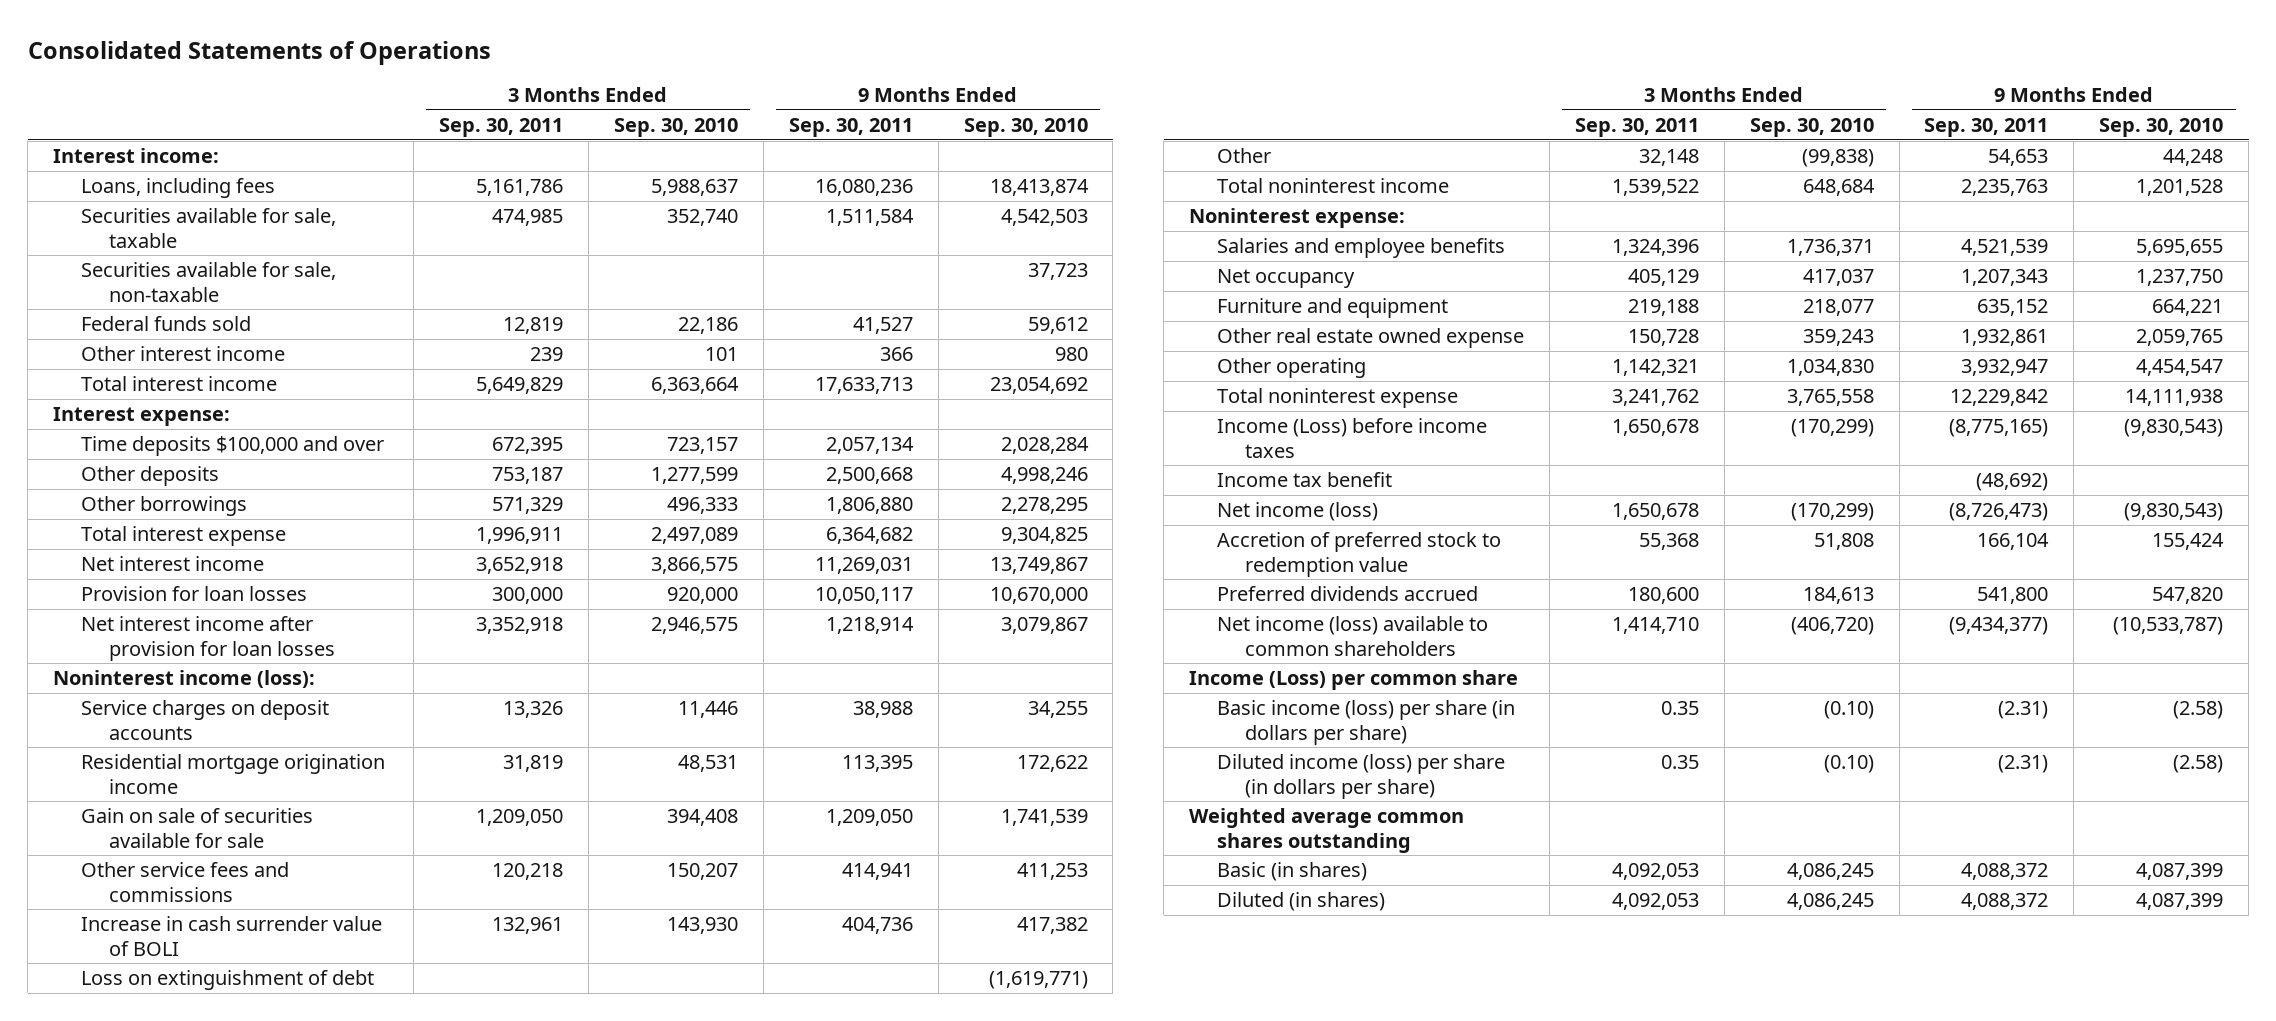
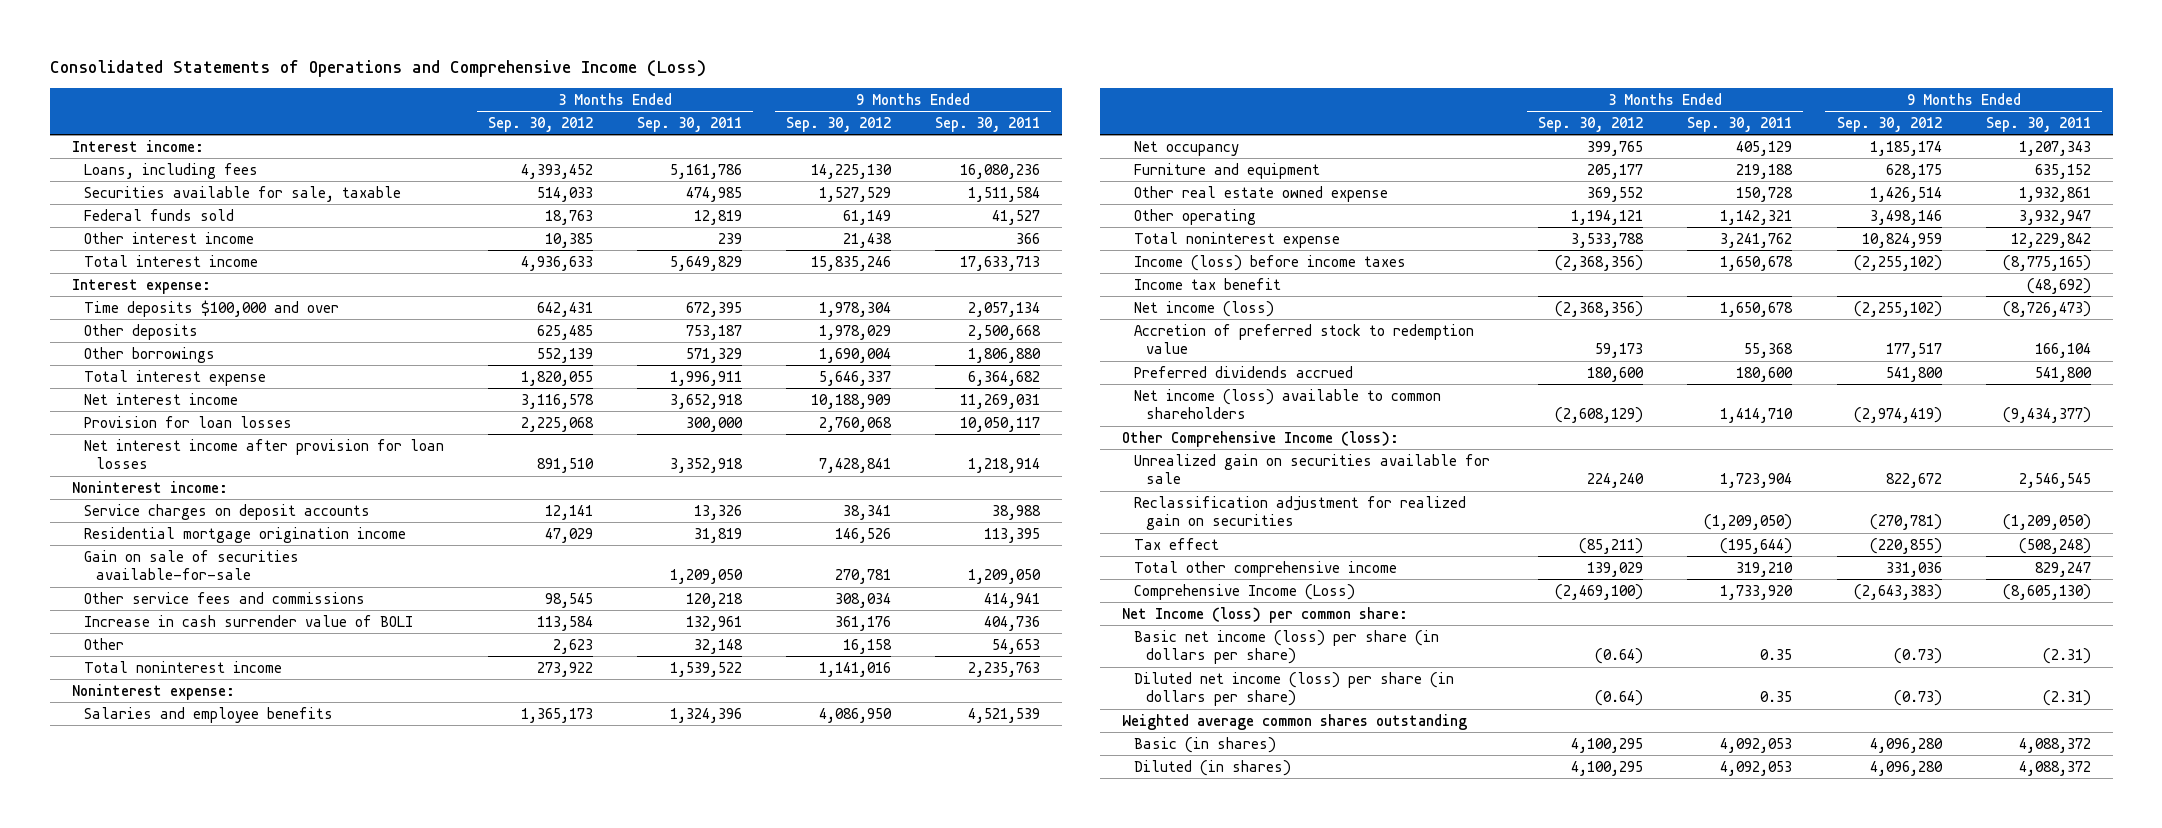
[27,41,491,66] Consolidated Statements of Operations -> [49,60,706,78] Consolidated Statements of Operations and Comprehensive Income (Loss)
[613,117,738,137] Sep. 30, 2010 -> none
[963,117,1088,137] Sep. 30, 2010 -> none
none -> [487,117,593,133] Sep. 30, 2012
none -> [785,117,891,133] Sep. 30, 2012
[80,262,336,302] Securities available for sale, non-taxable -> none
[53,670,316,689] Noninterest income (loss): -> [71,480,228,493] Noninterest income:
[80,808,313,848] Gain on sale of securities available for sale -> [83,549,299,581] Gain on sale of securities available-for-sale
[80,970,374,991] Loss on extinguishment of debt -> none
[1216,418,1487,458] Income (Loss) before income taxes -> [1134,254,1407,271] Income (loss) before income taxes
none -> [1122,430,1400,447] Other Comprehensive Income (loss):
none -> [1134,453,1491,485] Unrealized gain on securities available for sale
none -> [1134,495,1467,531] Reclassification adjustment for realized gain on securities
none -> [1134,537,1220,550] Tax effect
none -> [1134,560,1398,577] Total other comprehensive income
none -> [1134,583,1356,600] Comprehensive Income (Loss)
[1188,670,1518,691] Income (Loss) per common share -> [1122,606,1409,623] Net Income (loss) per common share:
[1216,700,1515,745] Basic income (loss) per share (in dollars per share) -> [1134,629,1440,665] Basic net income (loss) per share (in dollars per share)
[1216,754,1505,799] Diluted income (loss) per share (in dollars per share) -> [1134,671,1455,707] Diluted net income (loss) per share (in dollars per share)

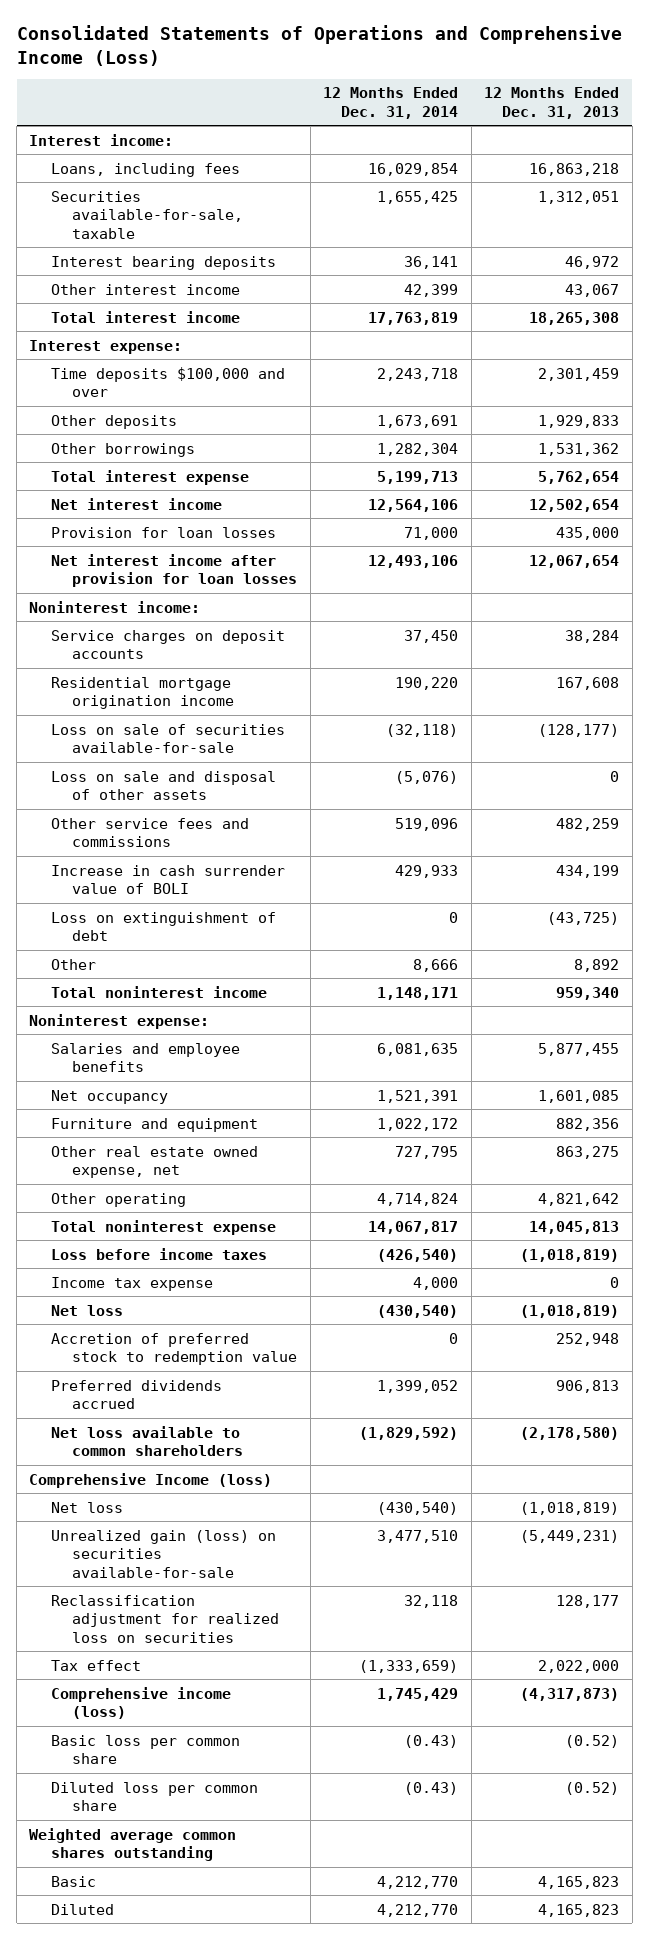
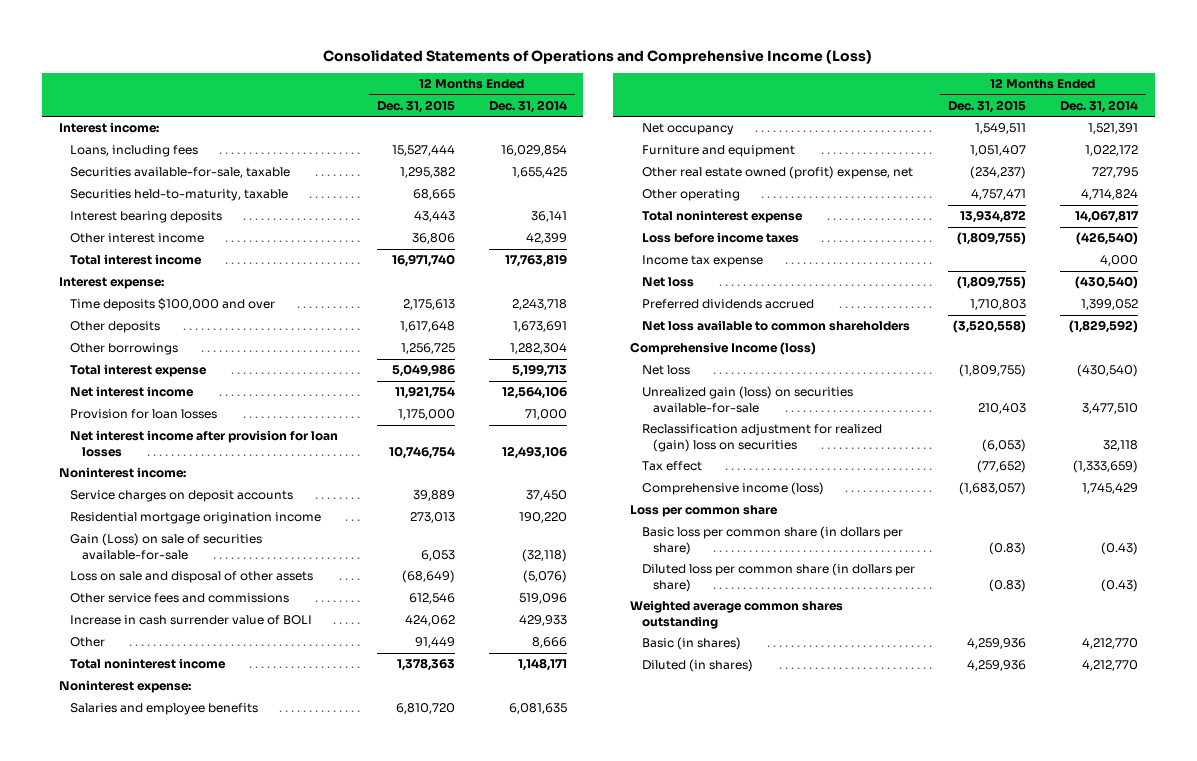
[484,87,620,119] 12 Months Ended Dec. 31, 2013 -> none
none -> [376,99,455,113] Dec. 31, 2015
none -> [70,189,289,202] Securities held-to-maturity, taxable
[50,723,285,754] Loss on sale of securities available-for-sale -> [70,533,263,560] Gain (Loss) on sale of securities available-for-sale
[50,911,276,942] Loss on extinguishment of debt -> none
[50,1145,258,1179] Other real estate owned expense, net -> [641,166,913,180] Other real estate owned (profit) expense, net
[50,1332,298,1366] Accretion of preferred stock to redemption value -> none
[50,1594,280,1643] Reclassification adjustment for realized loss on securities -> [641,424,882,452] Reclassification adjustment for realized (gain) loss on securities
none -> [630,505,779,518] Loss per common share
[50,1734,240,1765] Basic loss per common share -> [641,526,903,555] Basic loss per common share (in dollars per share)
[50,1781,258,1812] Diluted loss per common share -> [641,563,915,592] Diluted loss per common share (in dollars per share)
[50,1875,96,1887] Basic -> [641,637,741,651] Basic (in shares)
[50,1903,114,1915] Diluted -> [641,659,753,673] Diluted (in shares)

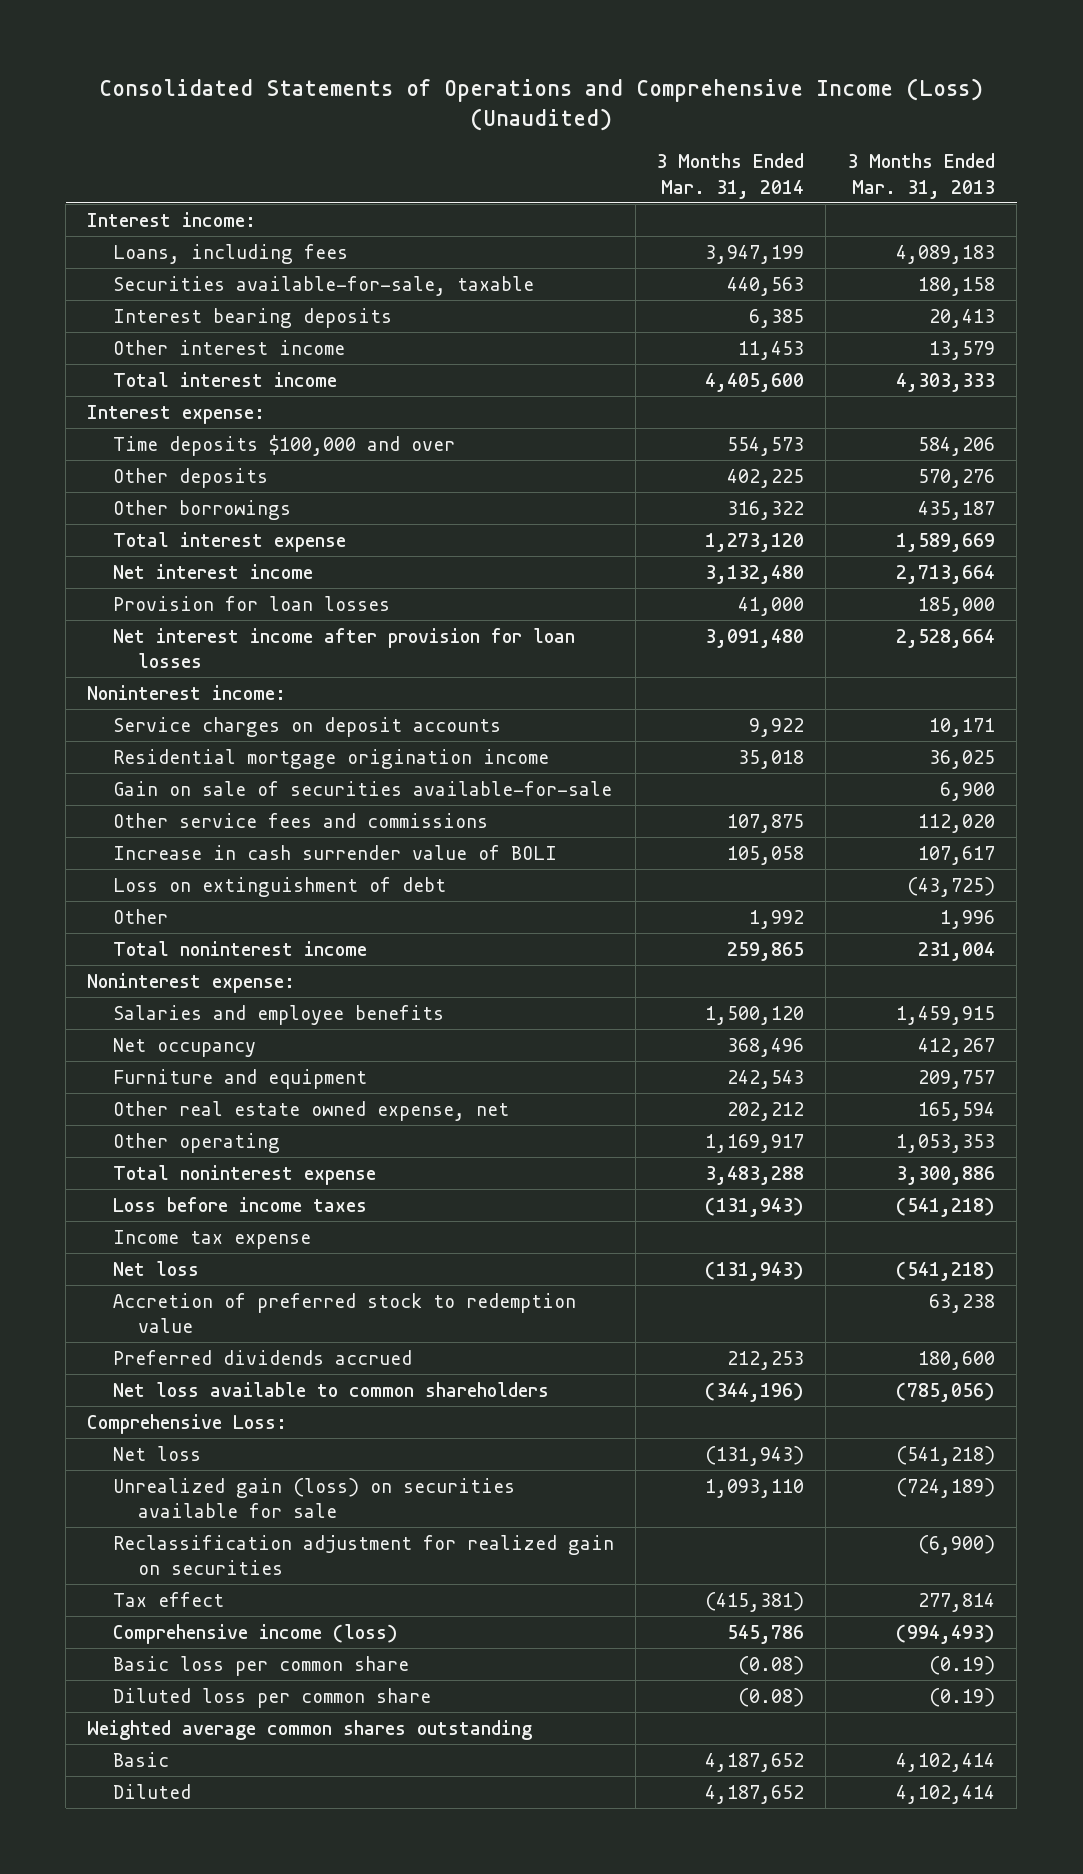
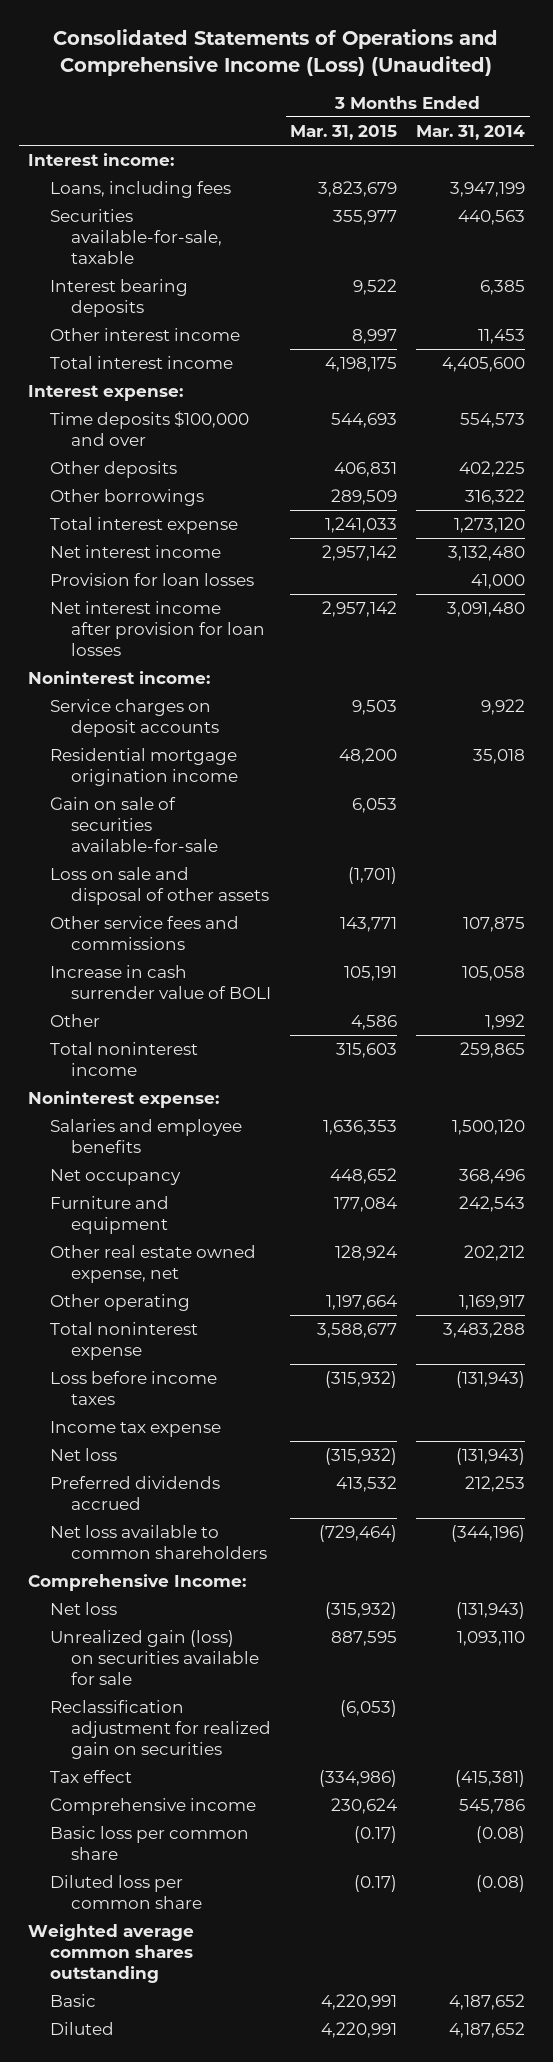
[847,153,996,199] 3 Months Ended Mar. 31, 2013 -> none
none -> [290,125,398,141] Mar. 31, 2015
none -> [49,867,270,905] Loss on sale and disposal of other assets
[112,876,446,897] Loss on extinguishment of debt -> none
[112,1292,576,1333] Accretion of preferred stock to redemption value -> none
[87,1413,288,1434] Comprehensive Loss: -> [27,1574,246,1592] Comprehensive Income:
[112,1623,398,1644] Comprehensive income (loss) -> [49,1798,256,1816] Comprehensive income

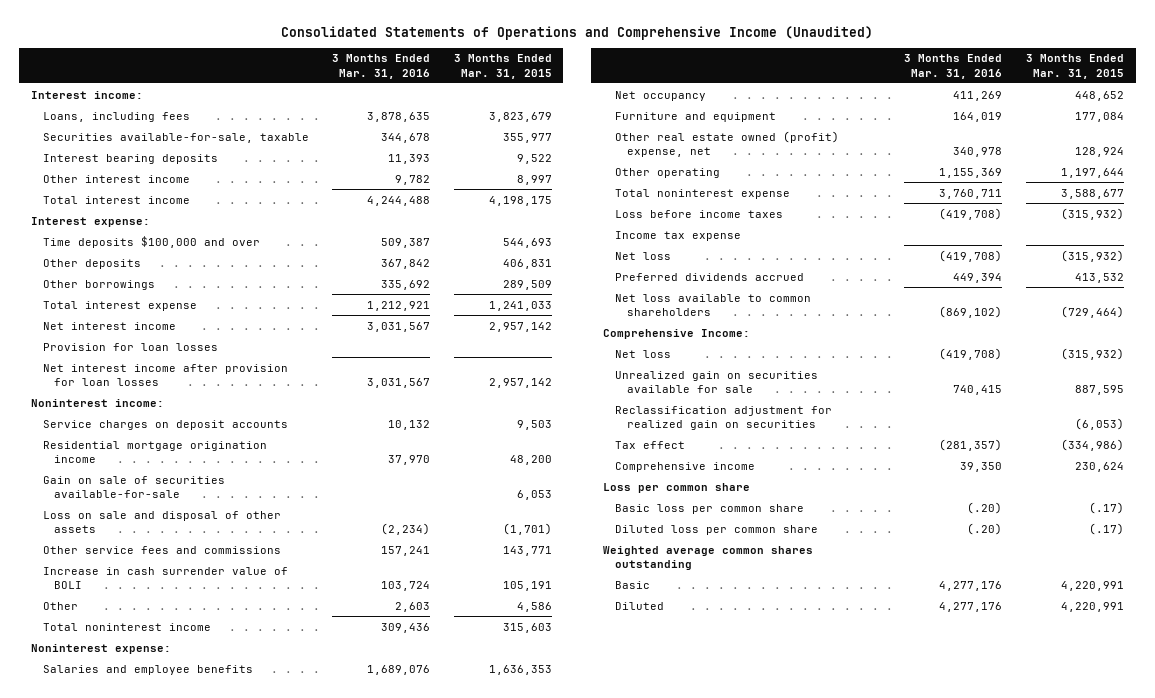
[53,29,499,76] Consolidated Statements of Operations and Comprehensive Income (Loss) (Unaudited) -> [281,25,874,40] Consolidated Statements of Operations and Comprehensive Income (Unaudited)
[415,125,525,141] Mar. 31, 2014 -> none
none -> [332,54,431,79] 3 Months Ended Mar. 31, 2016
[49,1245,256,1283] Other real estate owned expense, net -> [614,130,839,157] Other real estate owned (profit) expense, net
[326,1295,398,1311] 1,197,664 -> [1060,167,1124,178] 1,197,644
[49,1630,260,1685] Unrealized gain (loss) on securities available for sale -> [614,370,818,393] Unrealized gain on securities available for sale
none -> [603,482,751,493] Loss per common share
[354,1826,398,1844] (0.17) -> [1088,501,1124,514] (.17)
[354,1875,398,1893] (0.17) -> [1088,522,1124,535] (.17)

